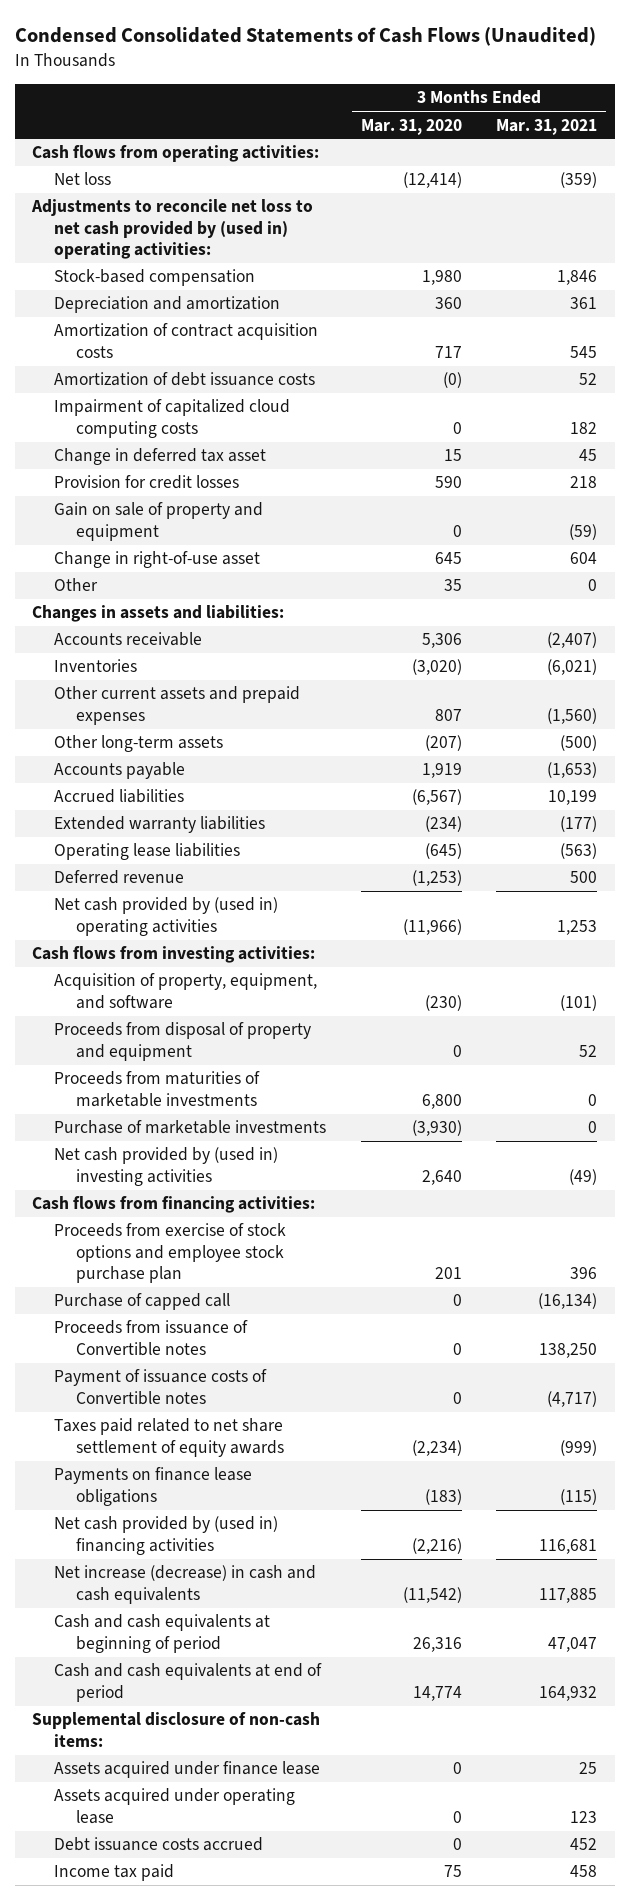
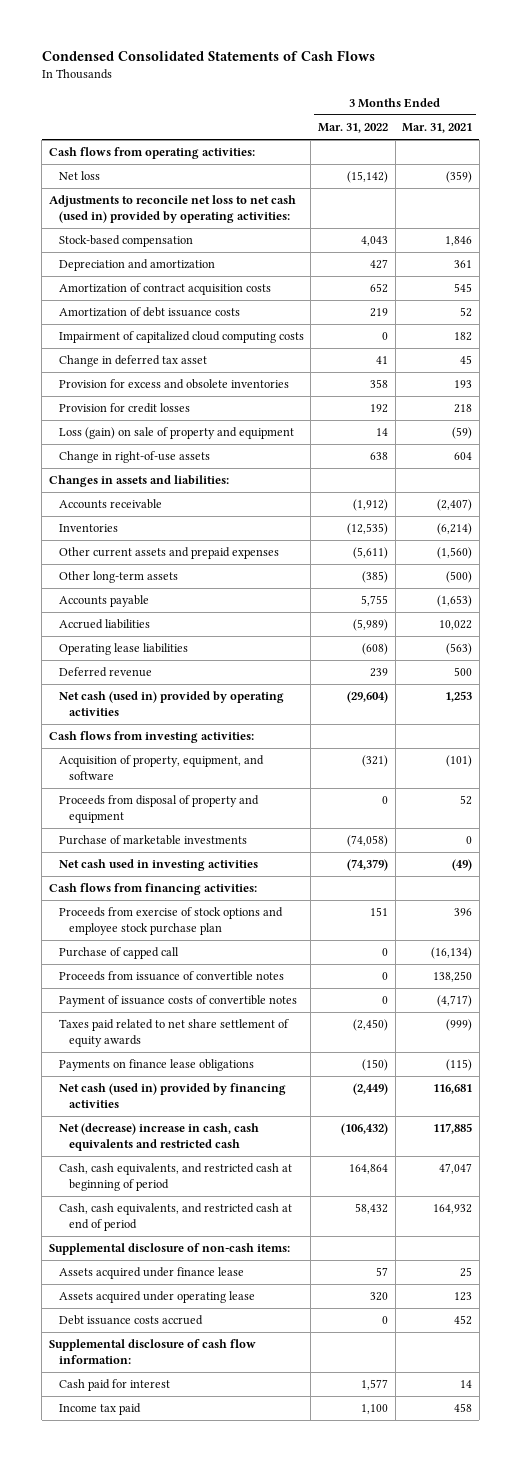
[14,27,596,47] Condensed Consolidated Statements of Cash Flows (Unaudited) -> [41,50,375,62] Condensed Consolidated Statements of Cash Flows
[360,118,462,135] Mar. 31, 2020 -> none
none -> [317,123,388,134] Mar. 31, 2022
[31,199,314,260] Adjustments to reconcile net loss to net cash provided by (used in) operating activities: -> [48,195,296,224] Adjustments to reconcile net loss to net cash (used in) provided by operating activities:
none -> [58,379,289,390] Provision for excess and obsolete inventories
[53,578,98,592] Other -> none
[53,502,263,541] Gain on sale of property and equipment -> [58,427,294,440] Loss (gain) on sale of property and equipment
[53,551,260,569] Change in right-of-use asset -> [58,451,210,464] Change in right-of-use assets
[547,659,598,676] (6,021) -> [437,523,473,536] (6,214)
[53,816,265,834] Extended warranty liabilities -> none
[548,790,598,806] 10,199 -> [439,620,473,631] 10,022
[53,897,278,936] Net cash provided by (used in) operating activities -> [58,691,284,717] Net cash (used in) provided by operating activities
[53,1071,260,1107] Proceeds from maturities of marketable investments -> none
[53,1147,278,1186] Net cash provided by (used in) investing activities -> [58,859,258,872] Net cash used in investing activities
[53,1320,248,1356] Proceeds from issuance of Convertible notes -> [58,971,284,982] Proceeds from issuance of convertible notes
[53,1369,267,1405] Payment of issuance costs of Convertible notes -> [58,995,297,1008] Payment of issuance costs of convertible notes
[53,1516,278,1555] Net cash provided by (used in) financing activities -> [58,1083,286,1109] Net cash (used in) provided by financing activities
[53,1565,316,1604] Net increase (decrease) in cash and cash equivalents -> [58,1123,259,1152] Net (decrease) increase in cash, cash equivalents and restricted cash
[53,1614,270,1653] Cash and cash equivalents at beginning of period -> [58,1163,292,1192] Cash, cash equivalents, and restricted cash at beginning of period
[53,1663,322,1702] Cash and cash equivalents at end of period -> [58,1203,292,1232] Cash, cash equivalents, and restricted cash at end of period
none -> [48,1339,256,1365] Supplemental disclosure of cash flow information:
none -> [58,1379,170,1392] Cash paid for interest

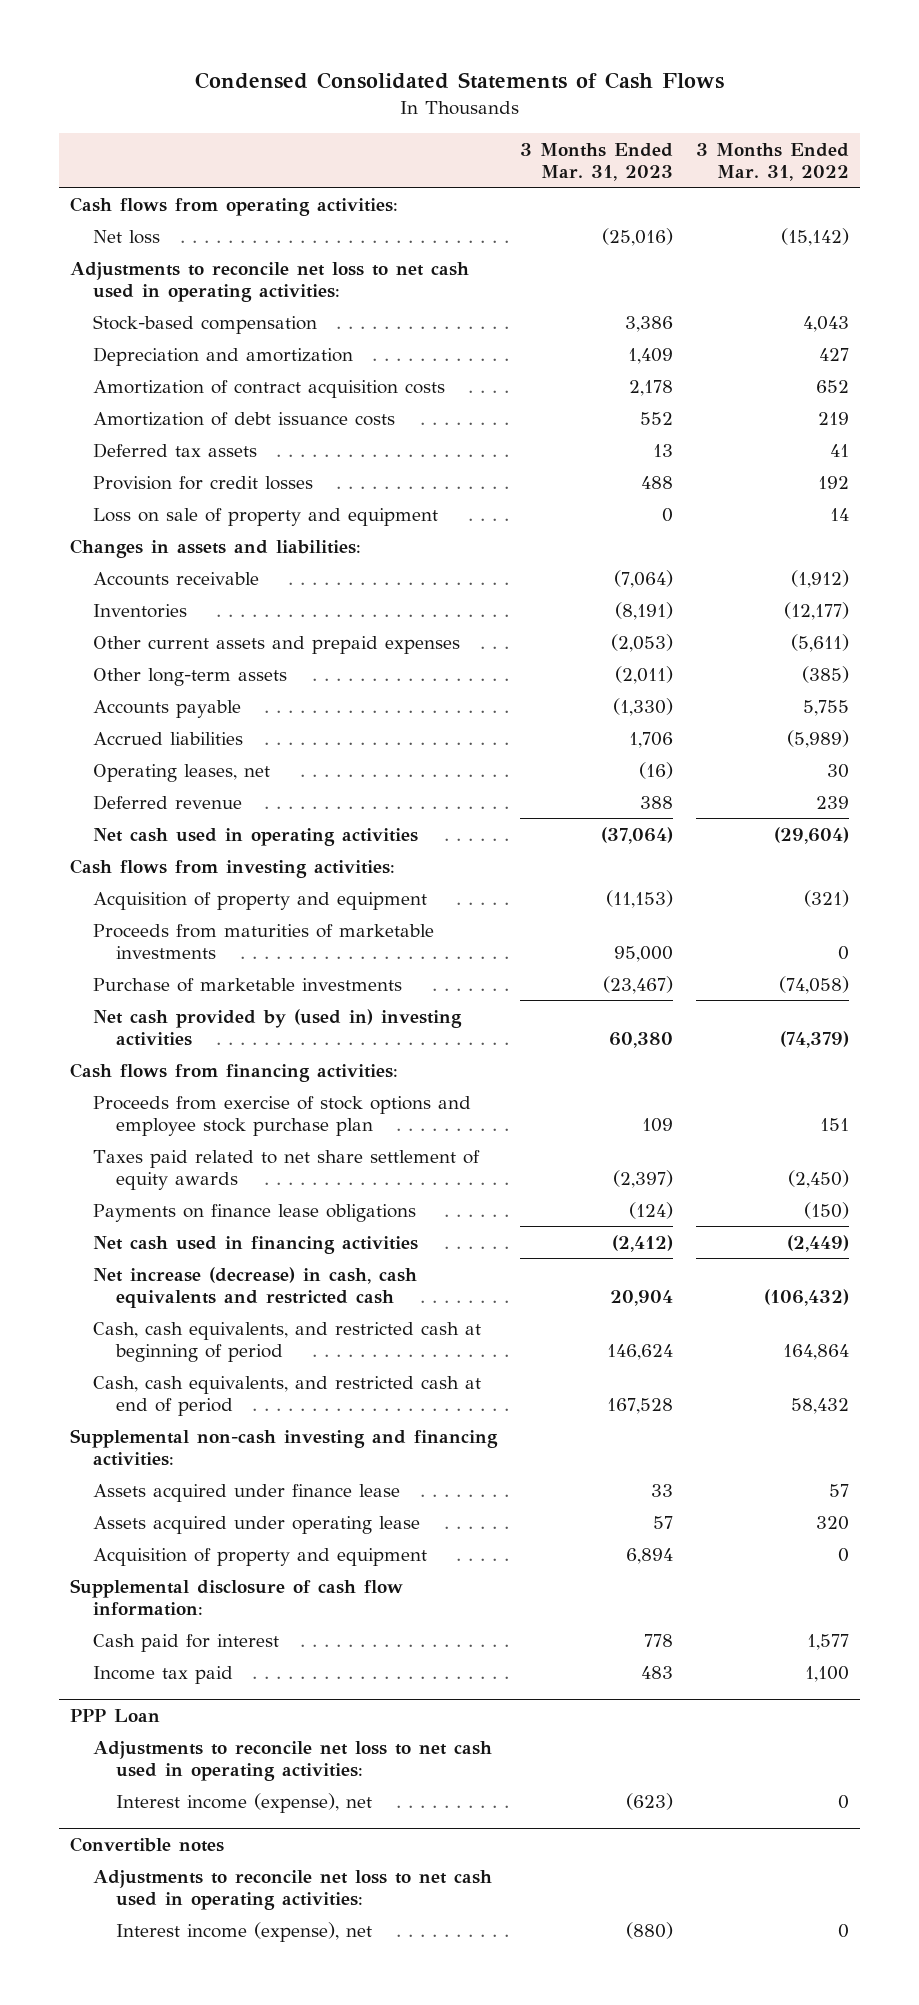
[402,123,473,134] Mar. 31, 2021 -> none
none -> [520,142,674,181] 3 Months Ended Mar. 31, 2023
[48,195,296,224] Adjustments to reconcile net loss to net cash (used in) provided by operating activities: -> [70,261,470,302] Adjustments to reconcile net loss to net cash used in operating activities:
[58,331,304,344] Impairment of capitalized cloud computing costs -> none
[58,379,289,390] Provision for excess and obsolete inventories -> none
[58,355,207,368] Change in deferred tax asset -> [93,442,258,458] Deferred tax assets
[58,451,210,464] Change in right-of-use assets -> none
[58,427,294,440] Loss (gain) on sale of property and equipment -> [93,507,439,526] Loss on sale of property and equipment
[346,523,388,536] (12,535) -> [783,601,849,620] (12,177)
[58,643,188,656] Operating lease liabilities -> [93,763,271,782] Operating leases, net
[361,643,388,656] (608) -> [826,763,849,778] 30
[58,691,284,717] Net cash (used in) provided by operating activities -> [93,827,419,846] Net cash used in operating activities
[58,795,259,824] Proceeds from disposal of property and equipment -> none
[58,755,264,781] Acquisition of property, equipment, and software -> [93,891,428,910] Acquisition of property and equipment
none -> [93,923,435,959] Proceeds from maturities of marketable investments
[58,859,258,872] Net cash used in investing activities -> [93,1008,463,1046] Net cash provided by (used in) investing activities
[58,947,179,960] Purchase of capped call -> none
[58,971,284,982] Proceeds from issuance of convertible notes -> none
[58,995,297,1008] Payment of issuance costs of convertible notes -> none
[58,1083,286,1109] Net cash (used in) provided by financing activities -> [93,1235,419,1254] Net cash used in financing activities
[58,1123,259,1152] Net (decrease) increase in cash, cash equivalents and restricted cash -> [93,1266,418,1308] Net increase (decrease) in cash, cash equivalents and restricted cash
[48,1243,290,1256] Supplemental disclosure of non-cash items: -> [70,1428,499,1466] Supplemental non-cash investing and financing activities:
[58,1315,203,1326] Debt issuance costs accrued -> none
none -> [93,1547,428,1566] Acquisition of property and equipment
none -> [70,1708,161,1722] PPP Loan
none -> [93,1740,493,1781] Adjustments to reconcile net loss to net cash used in operating activities:
none -> [116,1792,373,1813] Interest income (expense), net
none -> [70,1836,225,1852] Convertible notes
none -> [93,1869,493,1910] Adjustments to reconcile net loss to net cash used in operating activities:
none -> [116,1921,373,1942] Interest income (expense), net

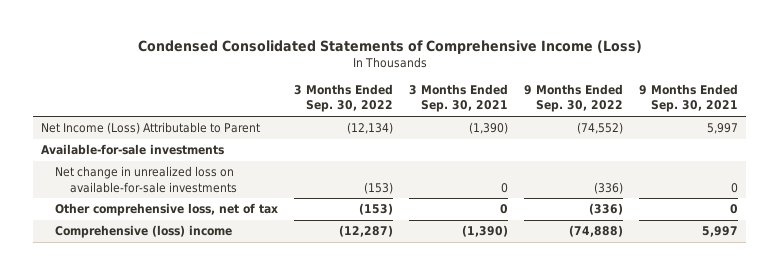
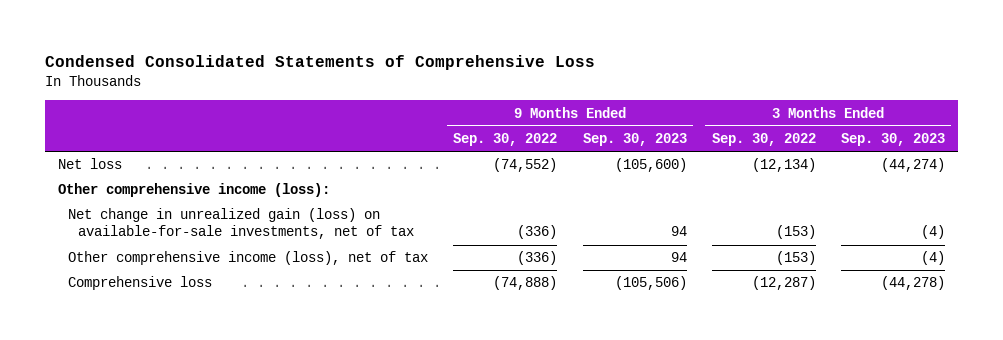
[137,40,642,55] Condensed Consolidated Statements of Comprehensive Income (Loss) -> [45,55,596,71] Condensed Consolidated Statements of Comprehensive Loss
[409,84,509,113] 3 Months Ended Sep. 30, 2021 -> none
[639,84,739,113] 9 Months Ended Sep. 30, 2021 -> none
none -> [582,133,687,147] Sep. 30, 2023
none -> [840,133,945,147] Sep. 30, 2023
[41,144,225,156] Available-for-sale investments -> none
[41,122,261,135] Net Income (Loss) Attributable to Parent -> [58,158,123,170] Net loss
none -> [58,183,331,198] Other comprehensive income (loss):
[55,166,237,193] Net change in unrealized loss on available-for-sale investments -> [68,208,415,240] Net change in unrealized gain (loss) on available-for-sale investments, net of tax
[55,203,279,217] Other comprehensive loss, net of tax -> [68,251,429,266] Other comprehensive income (loss), net of tax
[55,225,233,239] Comprehensive (loss) income -> [68,276,213,291] Comprehensive loss

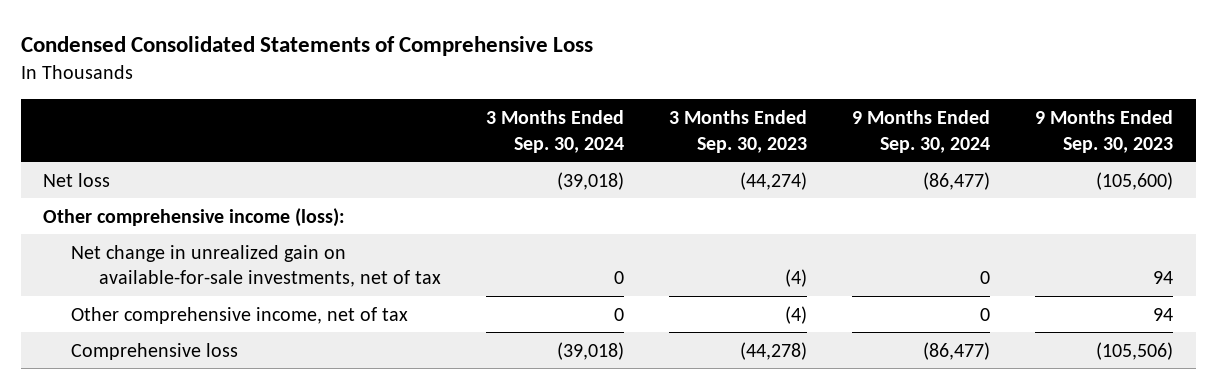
[453,133,558,147] Sep. 30, 2022 -> none
[711,133,816,147] Sep. 30, 2022 -> none
none -> [486,110,625,153] 3 Months Ended Sep. 30, 2024
none -> [852,110,991,153] 9 Months Ended Sep. 30, 2024
[68,208,415,240] Net change in unrealized gain (loss) on available-for-sale investments, net of tax -> [71,244,442,288] Net change in unrealized gain on available-for-sale investments, net of tax
[68,251,429,266] Other comprehensive income (loss), net of tax -> [71,306,409,324] Other comprehensive income, net of tax

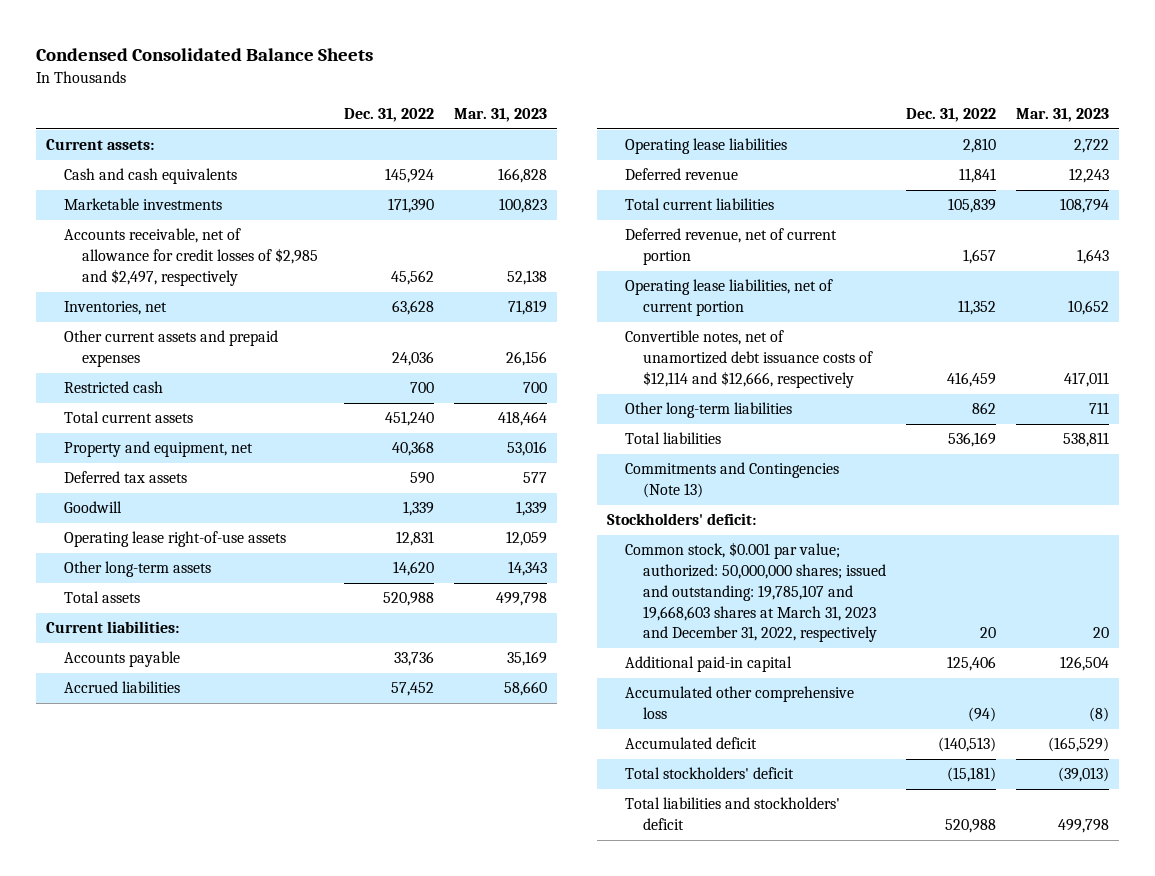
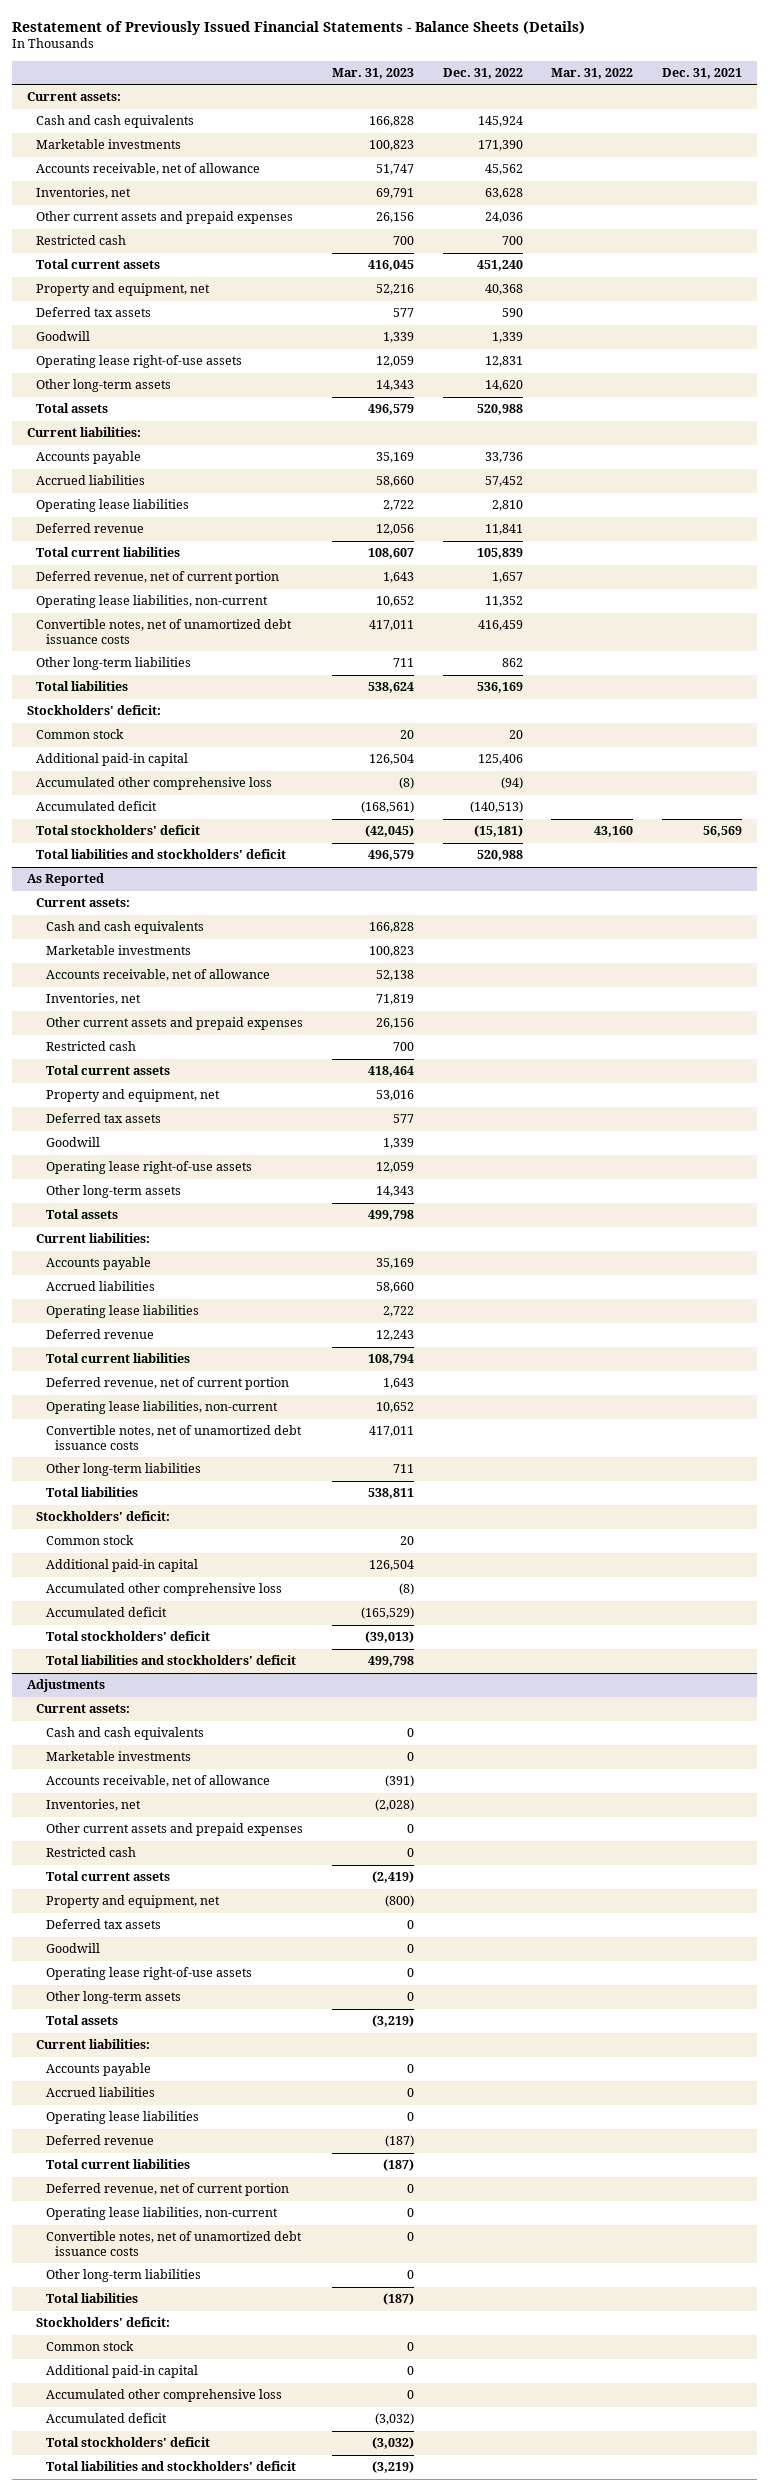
[35,47,373,61] Condensed Consolidated Balance Sheets -> [12,20,586,35] Restatement of Previously Issued Financial Statements - Balance Sheets (Details)
none -> [551,68,634,80] Mar. 31, 2022
none -> [662,68,743,80] Dec. 31, 2021
[63,228,318,286] Accounts receivable, net of allowance for credit losses of $2,985 and $2,497, respectively -> [36,163,261,176] Accounts receivable, net of allowance
[507,269,548,285] 52,138 -> [375,164,414,176] 51,747
[508,300,548,316] 71,819 -> [375,188,414,200] 69,791
[498,411,548,427] 418,464 -> [367,260,414,272] 416,045
[507,441,548,457] 53,016 -> [375,284,414,296] 52,216
[496,592,548,607] 499,798 -> [367,404,414,416] 496,579
[1068,168,1109,184] 12,243 -> [375,524,414,536] 12,056
[1059,198,1109,214] 108,794 -> [367,548,414,560] 108,607
[625,279,834,317] Operating lease liabilities, net of current portion -> [36,595,269,609] Operating lease liabilities, non-current
[625,330,873,388] Convertible notes, net of unamortized debt issuance costs of $12,114 and $12,666, respectively -> [36,619,293,645] Convertible notes, net of unamortized debt issuance costs
[625,462,840,499] Commitments and Contingencies (Note 13) -> none
[1062,432,1109,448] 538,811 -> [367,682,414,694] 538,624
[625,542,886,643] Common stock, $0.001 par value; authorized: 50,000,000 shares; issued and outstanding: 19,785,107 and 19,668,603 shares at March 31, 2023 and December 31, 2022, respectively -> [36,729,125,740] Common stock
[1047,737,1109,753] (165,529) -> [360,801,414,814] (168,561)
[1057,767,1109,783] (39,013) -> [364,825,414,838] (42,045)
[1057,819,1109,834] 499,798 -> [367,850,414,862] 496,579
none -> [26,873,104,887] As Reported
none -> [36,898,131,908] Current assets:
none -> [45,921,204,935] Cash and cash equivalents
none -> [45,945,191,956] Marketable investments
none -> [45,969,270,982] Accounts receivable, net of allowance
none -> [45,993,141,1006] Inventories, net
none -> [45,1017,303,1031] Other current assets and prepaid expenses
none -> [45,1041,136,1052] Restricted cash
none -> [45,1065,170,1076] Total current assets
none -> [45,1089,220,1103] Property and equipment, net
none -> [45,1113,161,1124] Deferred tax assets
none -> [45,1137,100,1148] Goodwill
none -> [45,1161,252,1175] Operating lease right-of-use assets
none -> [45,1185,181,1199] Other long-term assets
none -> [45,1209,118,1220] Total assets
none -> [36,1233,151,1244] Current liabilities:
none -> [45,1257,151,1271] Accounts payable
none -> [45,1281,155,1292] Accrued liabilities
none -> [45,1305,199,1319] Operating lease liabilities
none -> [45,1329,154,1340] Deferred revenue
none -> [45,1353,190,1364] Total current liabilities
none -> [45,1377,289,1391] Deferred revenue, net of current portion
none -> [45,1401,278,1415] Operating lease liabilities, non-current
none -> [45,1425,302,1451] Convertible notes, net of unamortized debt issuance costs
none -> [45,1463,201,1477] Other long-term liabilities
none -> [45,1487,138,1498] Total liabilities
none -> [36,1511,171,1522] Stockholders' deficit:
none -> [45,1535,134,1546] Common stock
none -> [45,1559,198,1573] Additional paid-in capital
none -> [45,1583,282,1597] Accumulated other comprehensive loss
none -> [45,1607,167,1618] Accumulated deficit
none -> [45,1631,210,1642] Total stockholders' deficit
none -> [45,1655,296,1666] Total liabilities and stockholders' deficit
none -> [26,1679,105,1693] Adjustments
none -> [36,1704,131,1714] Current assets:
none -> [45,1727,204,1741] Cash and cash equivalents
none -> [45,1751,191,1762] Marketable investments
none -> [45,1775,270,1788] Accounts receivable, net of allowance
none -> [45,1799,141,1812] Inventories, net
none -> [45,1823,303,1837] Other current assets and prepaid expenses
none -> [45,1847,136,1858] Restricted cash
none -> [45,1871,170,1882] Total current assets
none -> [45,1895,220,1909] Property and equipment, net
none -> [45,1919,161,1930] Deferred tax assets
none -> [45,1943,100,1954] Goodwill
none -> [45,1967,252,1981] Operating lease right-of-use assets
none -> [45,1991,181,2005] Other long-term assets
none -> [45,2015,118,2026] Total assets
none -> [36,2039,151,2050] Current liabilities:
none -> [45,2063,151,2077] Accounts payable
none -> [45,2087,155,2098] Accrued liabilities
none -> [45,2111,199,2125] Operating lease liabilities
none -> [45,2135,154,2146] Deferred revenue
none -> [45,2159,190,2170] Total current liabilities
none -> [45,2183,289,2197] Deferred revenue, net of current portion
none -> [45,2207,278,2221] Operating lease liabilities, non-current
none -> [45,2231,302,2257] Convertible notes, net of unamortized debt issuance costs
none -> [45,2269,201,2283] Other long-term liabilities
none -> [45,2293,138,2304] Total liabilities
none -> [36,2317,171,2328] Stockholders' deficit:
none -> [45,2341,134,2352] Common stock
none -> [45,2365,198,2379] Additional paid-in capital
none -> [45,2389,282,2403] Accumulated other comprehensive loss
none -> [45,2413,167,2424] Accumulated deficit
none -> [45,2437,210,2448] Total stockholders' deficit
none -> [45,2461,296,2472] Total liabilities and stockholders' deficit

